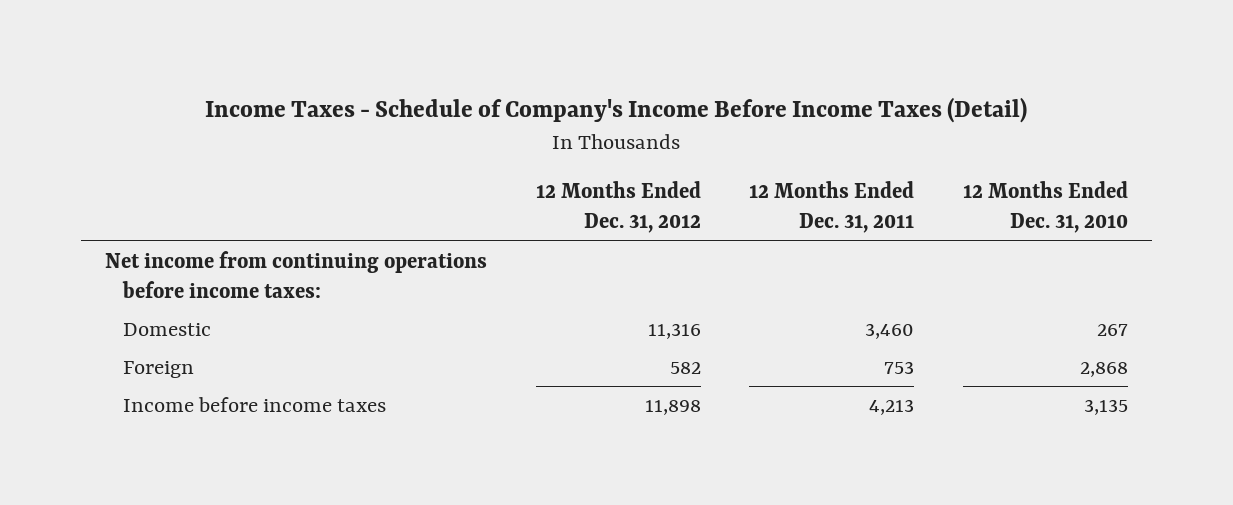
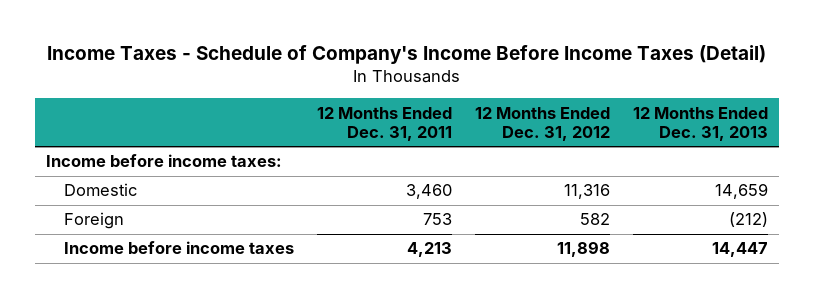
[962,181,1128,234] 12 Months Ended Dec. 31, 2010 -> none
none -> [632,106,768,141] 12 Months Ended Dec. 31, 2013
[105,250,488,298] Net income from continuing operations before income taxes: -> [45,154,282,168] Income before income taxes:

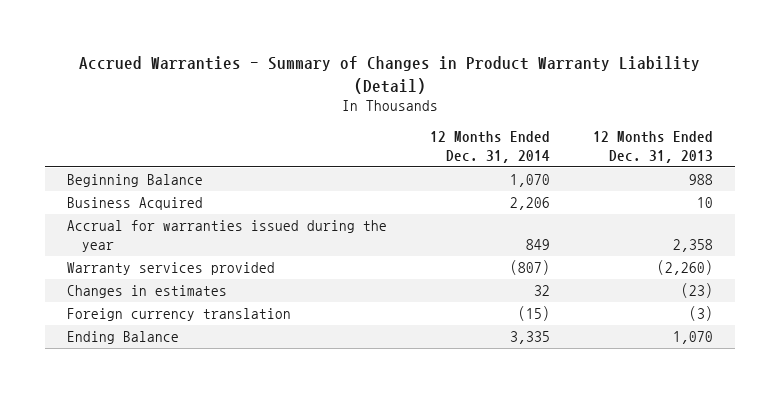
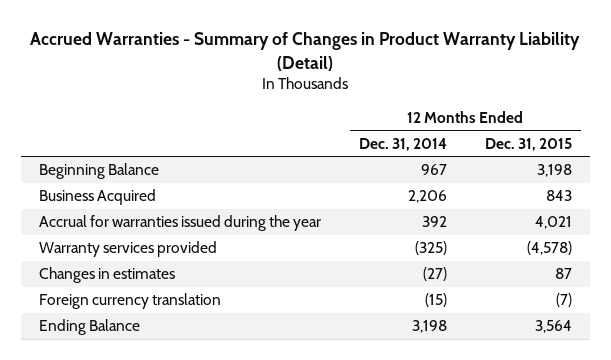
[593,130,714,163] 12 Months Ended Dec. 31, 2013 -> none
none -> [484,137,572,151] Dec. 31, 2015
[510,174,551,188] 1,070 -> [420,164,447,176] 967
[526,239,551,251] 849 -> [421,216,447,228] 392
[510,260,551,276] (807) -> [414,241,447,256] (325)
[534,285,551,297] 32 -> [422,267,447,282] (27)
[510,331,551,345] 3,335 -> [411,320,447,334] 3,198

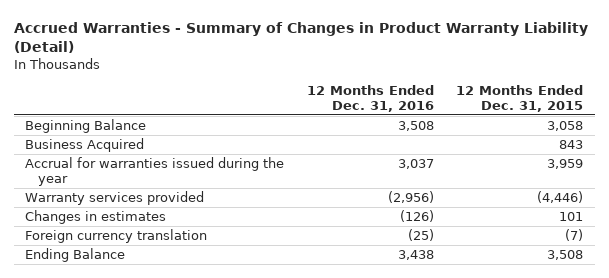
[358,137,447,151] Dec. 31, 2014 -> none
none -> [306,84,434,112] 12 Months Ended Dec. 31, 2016
[536,164,572,178] 3,198 -> [547,120,584,131] 3,058
[534,216,572,230] 4,021 -> [547,158,584,169] 3,959
[526,241,572,256] (4,578) -> [537,190,584,203] (4,446)
[554,268,572,280] 87 -> [559,211,584,221] 101
[534,320,572,334] 3,564 -> [547,249,584,260] 3,508

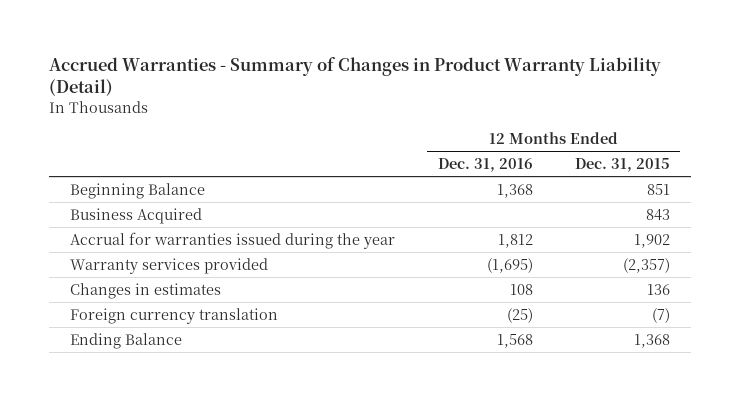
[397,120,434,131] 3,508 -> [496,183,533,198] 1,368
[547,120,584,131] 3,058 -> [646,183,670,195] 851
[397,158,434,169] 3,037 -> [497,233,533,248] 1,812
[547,158,584,169] 3,959 -> [633,233,670,248] 1,902
[387,190,434,203] (2,956) -> [486,257,533,273] (1,695)
[537,190,584,203] (4,446) -> [622,257,670,273] (2,357)
[399,209,434,222] (126) -> [509,283,533,295] 108
[559,211,584,221] 101 -> [646,283,670,295] 136
[397,249,434,260] 3,438 -> [496,333,533,348] 1,568
[547,249,584,260] 3,508 -> [633,333,670,348] 1,368

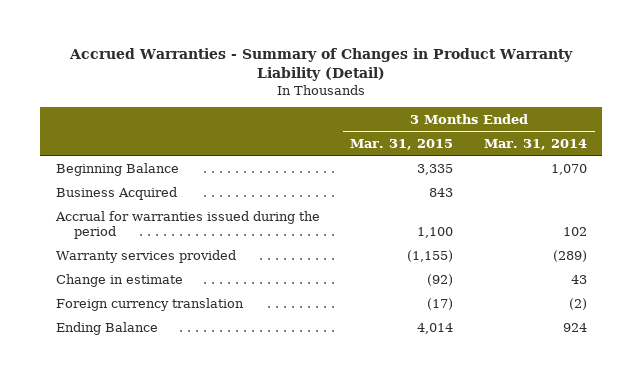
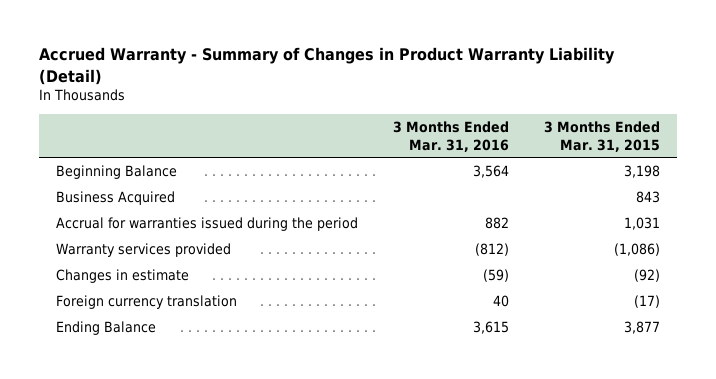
[69,48,574,82] Accrued Warranties - Summary of Changes in Product Warranty Liability (Detail) -> [38,47,615,85] Accrued Warranty - Summary of Changes in Product Warranty Liability (Detail)
[483,138,587,150] Mar. 31, 2014 -> none
none -> [393,121,510,152] 3 Months Ended Mar. 31, 2016
[417,163,454,175] 3,335 -> [623,164,660,178] 3,198
[417,226,454,238] 1,100 -> [623,216,660,230] 1,031
[407,249,454,262] (1,155) -> [613,242,660,256] (1,086)
[55,273,183,287] Change in estimate -> [56,268,190,283] Changes in estimate
[417,322,454,334] 4,014 -> [623,320,660,334] 3,877

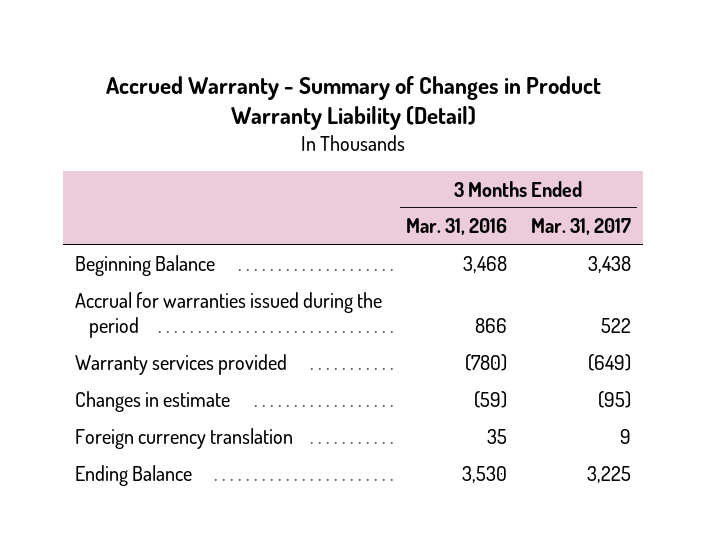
[543,121,660,152] 3 Months Ended Mar. 31, 2015 -> none
none -> [530,218,631,236] Mar. 31, 2017
[56,190,176,205] Business Acquired -> none
[473,164,510,178] 3,564 -> [462,255,507,273] 3,468
[485,216,510,229] 882 -> [474,317,507,333] 866
[475,242,510,256] (812) -> [464,353,507,371] (780)
[493,294,510,307] 40 -> [486,428,507,444] 35
[473,320,510,334] 3,615 -> [461,465,507,483] 3,530

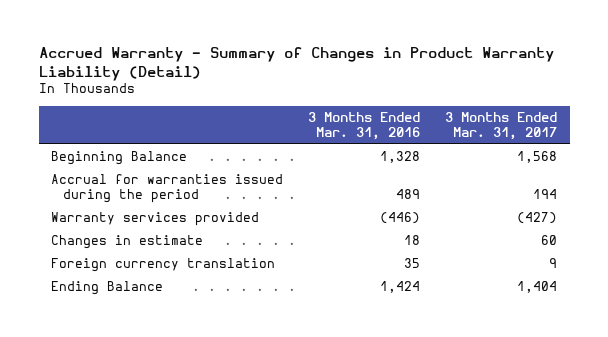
[462,255,507,273] 3,468 -> [380,151,421,164] 1,328
[587,255,631,273] 3,438 -> [517,151,558,164] 1,568
[474,317,507,333] 866 -> [396,188,421,199] 489
[600,317,631,333] 522 -> [533,188,558,199] 194
[464,353,507,371] (780) -> [380,212,421,225] (446)
[587,353,631,371] (649) -> [517,212,558,225] (427)
[473,390,507,408] (59) -> [404,235,421,246] 18
[597,390,631,408] (95) -> [541,235,558,246] 60
[461,465,507,483] 3,530 -> [380,281,421,294] 1,424
[586,465,631,483] 3,225 -> [517,281,558,294] 1,404

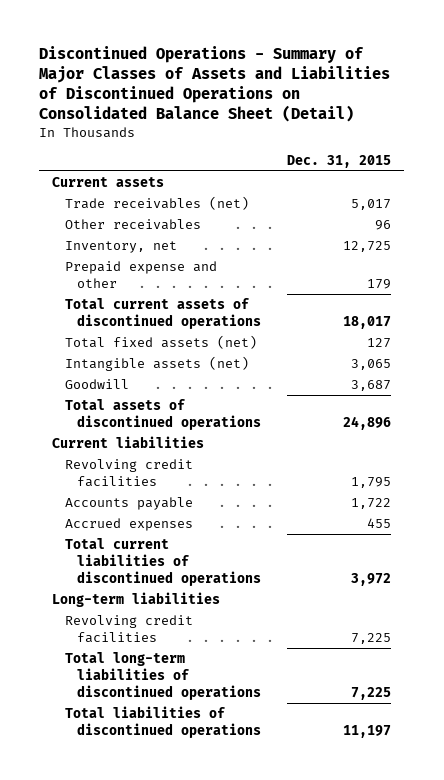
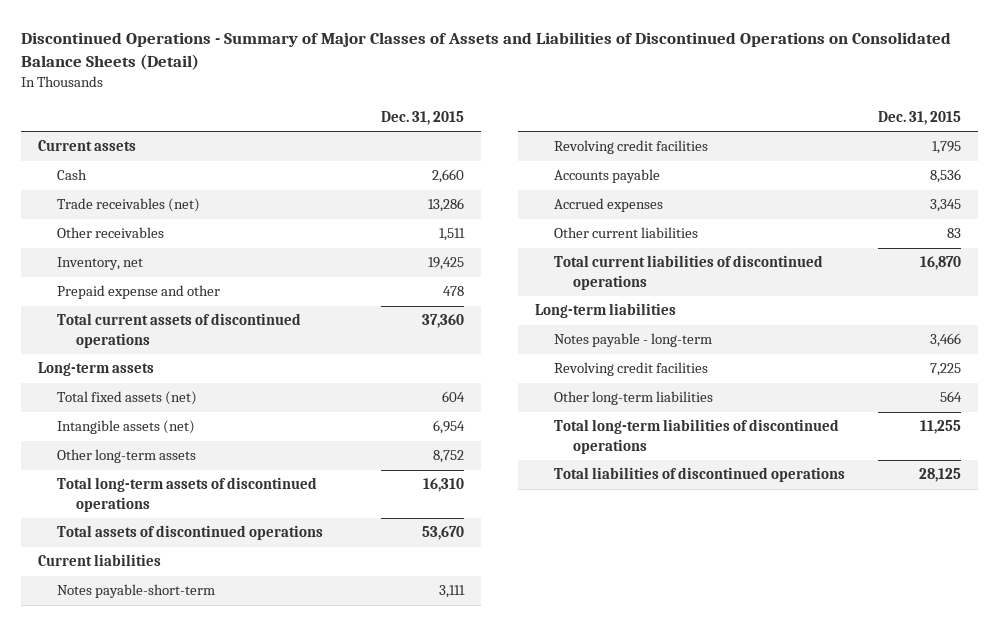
[39,46,391,123] Discontinued Operations - Summary of Major Classes of Assets and Liabilities of Discontinued Operations on Consolidated Balance Sheet (Detail) -> [21,32,952,71] Discontinued Operations - Summary of Major Classes of Assets and Liabilities of Discontinued Operations on Consolidated Balance Sheets (Detail)
[64,379,129,390] Goodwill -> none
none -> [56,169,87,181] Cash
[351,199,392,211] 5,017 -> [428,198,465,213] 13,286
[375,220,392,231] 96 -> [439,228,466,242] 1,511
[343,241,392,253] 12,725 -> [428,257,465,271] 19,425
[367,278,392,289] 179 -> [443,286,465,297] 478
[343,315,392,329] 18,017 -> [422,314,465,329] 37,360
none -> [37,362,154,377] Long-term assets
[367,338,392,349] 127 -> [442,391,466,403] 604
[351,359,392,371] 3,065 -> [433,420,466,435] 6,954
none -> [56,449,196,464] Other long-term assets
none -> [56,477,317,512] Total long-term assets of discontinued operations
[343,415,392,430] 24,896 -> [422,526,465,541] 53,670
none -> [56,584,215,599] Notes payable-short-term
[351,498,392,510] 1,722 -> [930,169,962,184] 8,536
[367,518,392,529] 455 -> [930,199,962,213] 3,345
none -> [553,227,698,239] Other current liabilities
[351,572,392,586] 3,972 -> [920,256,962,271] 16,870
none -> [553,333,712,348] Notes payable - long-term
none -> [553,391,713,406] Other long-term liabilities
[351,686,392,700] 7,225 -> [920,420,962,435] 11,255
[343,724,392,738] 11,197 -> [919,468,962,483] 28,125

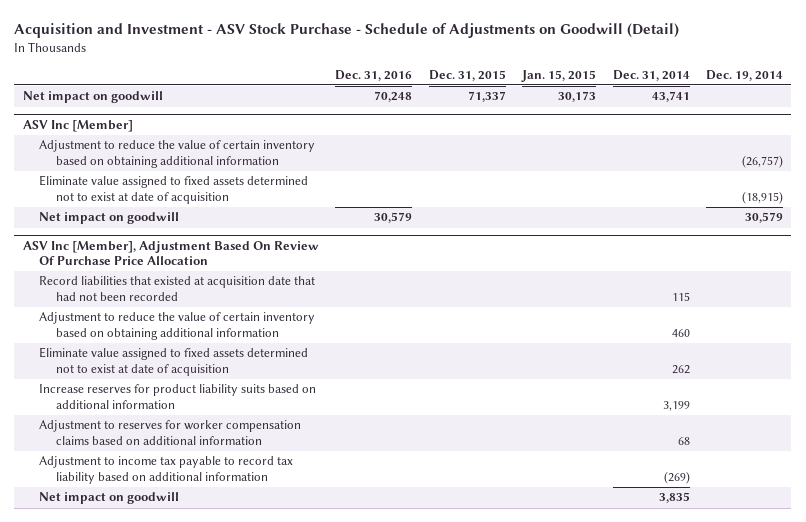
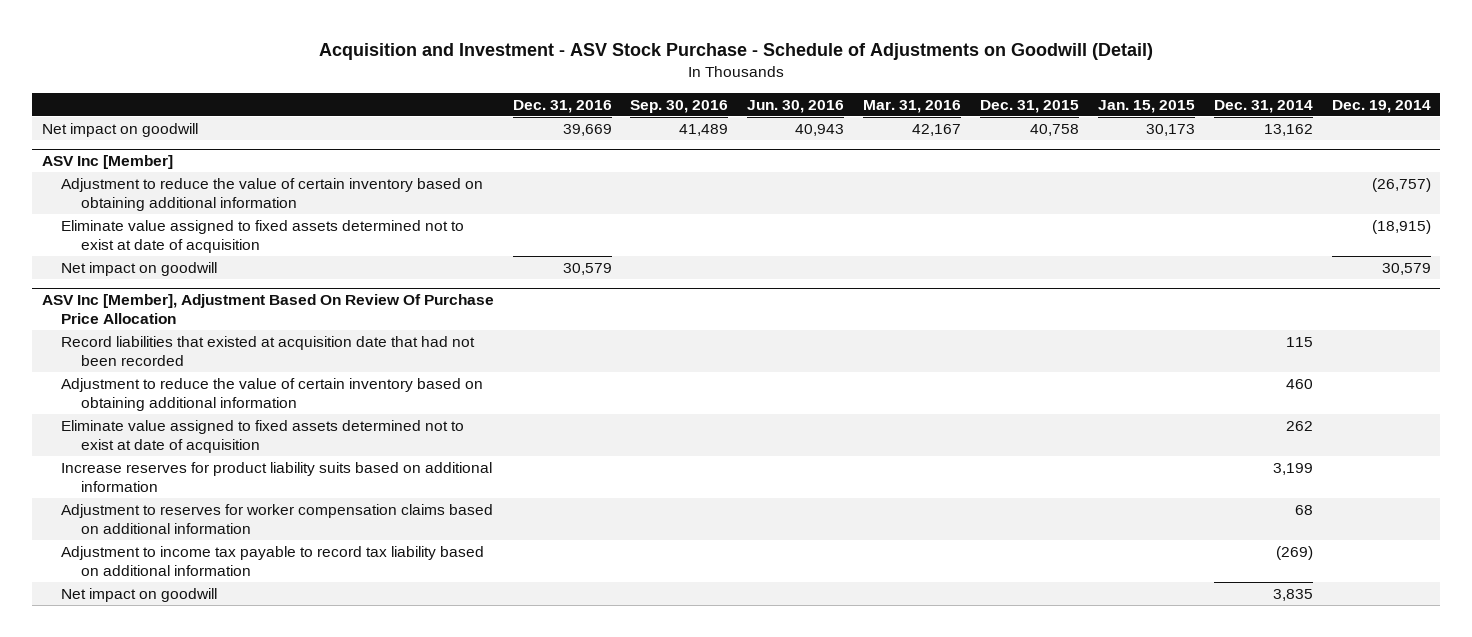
none -> [630,99,729,113] Sep. 30, 2016
none -> [747,99,845,113] Jun. 30, 2016
none -> [863,99,962,113] Mar. 31, 2016
[374,91,413,103] 70,248 -> [562,123,612,136] 39,669
[467,91,506,103] 71,337 -> [1029,123,1079,136] 40,758
[651,91,690,103] 43,741 -> [1263,123,1313,136] 13,162

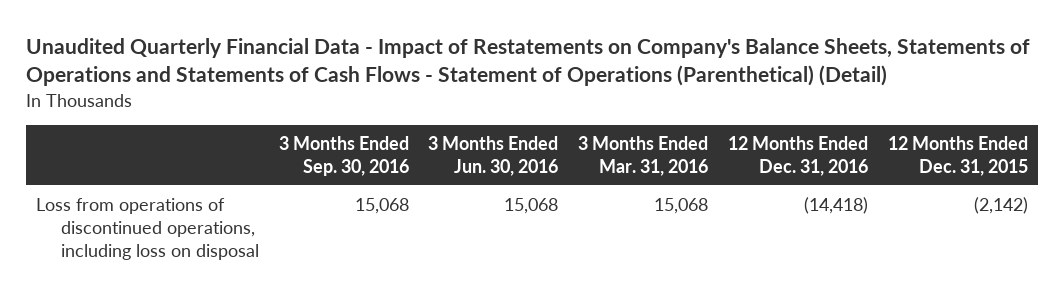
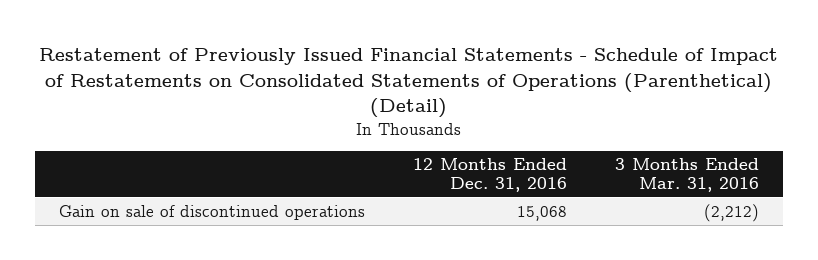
[26,38,1031,87] Unaudited Quarterly Financial Data - Impact of Restatements on Company's Balance Sheets, Statements of Operations and Statements of Cash Flows - Statement of Operations (Parenthetical) (Detail) -> [39,47,779,119] Restatement of Previously Issued Financial Statements - Schedule of Impact of Restatements on Consolidated Statements of Operations (Parenthetical) (Detail)
[278,135,409,176] 3 Months Ended Sep. 30, 2016 -> none
[428,135,559,176] 3 Months Ended Jun. 30, 2016 -> none
[888,135,1029,176] 12 Months Ended Dec. 31, 2015 -> none
[36,197,259,260] Loss from operations of discontinued operations, including loss on disposal -> [59,205,366,221] Gain on sale of discontinued operations
[654,197,709,214] 15,068 -> [704,204,760,223] (2,212)
[804,196,869,214] (14,418) -> [517,206,568,222] 15,068

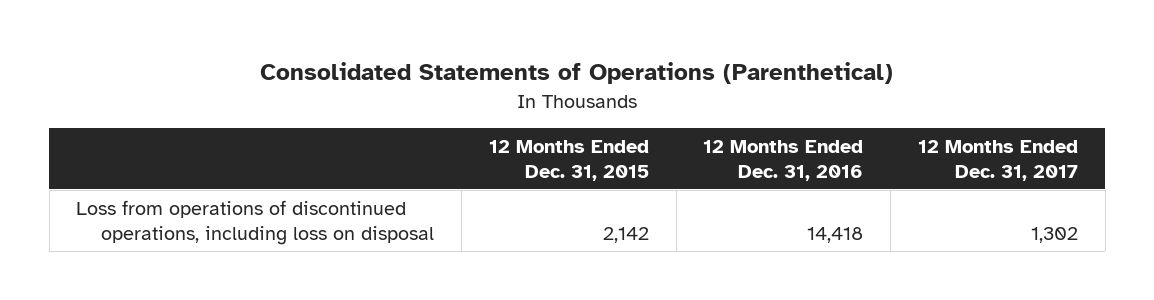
[39,47,779,119] Restatement of Previously Issued Financial Statements - Schedule of Impact of Restatements on Consolidated Statements of Operations (Parenthetical) (Detail) -> [260,62,894,85] Consolidated Statements of Operations (Parenthetical)
[615,158,760,193] 3 Months Ended Mar. 31, 2016 -> none
none -> [488,139,649,181] 12 Months Ended Dec. 31, 2015
none -> [917,139,1078,181] 12 Months Ended Dec. 31, 2017
[59,205,366,221] Gain on sale of discontinued operations -> [76,199,435,245] Loss from operations of discontinued operations, including loss on disposal
[517,206,568,222] 15,068 -> [807,226,864,243] 14,418

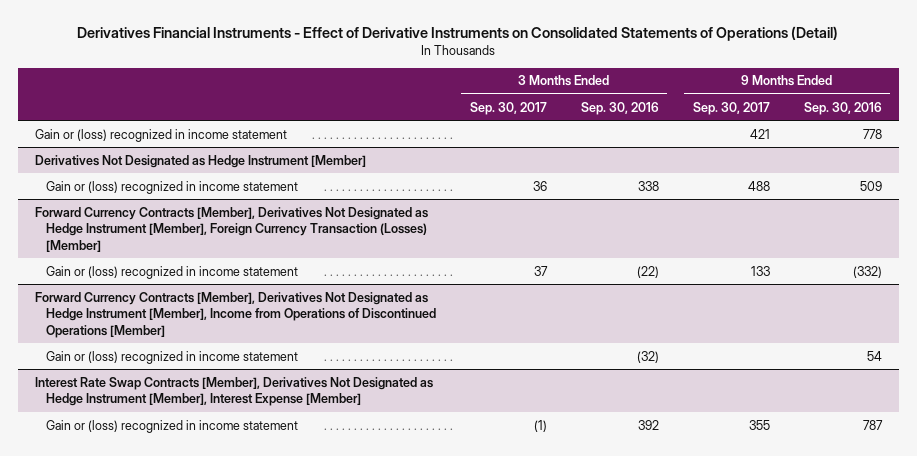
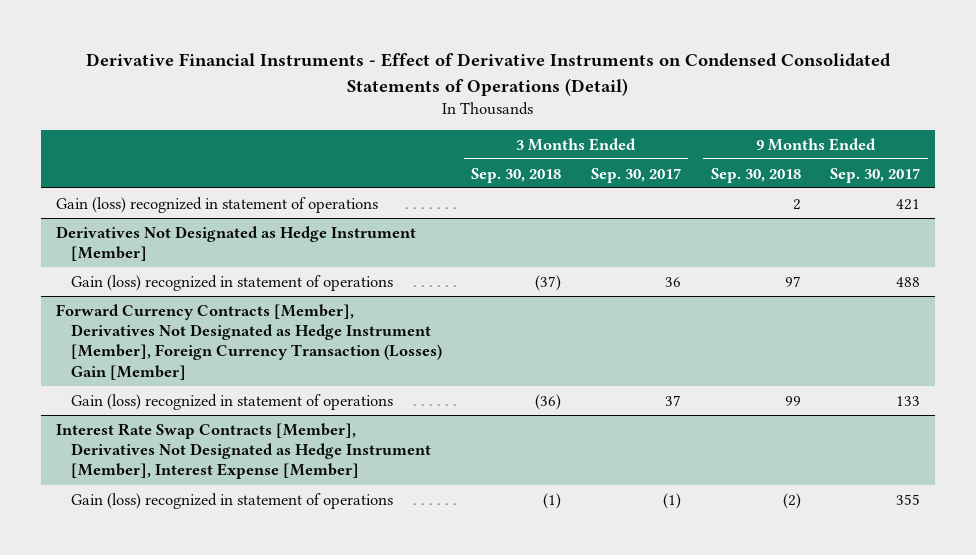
[77,25,839,41] Derivatives Financial Instruments - Effect of Derivative Instruments on Consolidated Statements of Operations (Detail) -> [86,53,892,96] Derivative Financial Instruments - Effect of Derivative Instruments on Condensed Consolidated Statements of Operations (Detail)
[580,101,659,115] Sep. 30, 2016 -> none
[803,101,882,115] Sep. 30, 2016 -> none
none -> [471,167,562,183] Sep. 30, 2018
none -> [710,167,801,183] Sep. 30, 2018
[34,128,287,142] Gain or (loss) recognized in income statement -> [56,196,379,213] Gain (loss) recognized in statement of operations
[34,291,436,338] Forward Currency Contracts [Member], Derivatives Not Designated as Hedge Instrument [Member], Income from Operations of Discontinued Operations [Member] -> none
[45,350,298,364] Gain or (loss) recognized in income statement -> none
[45,180,298,194] Gain or (loss) recognized in income statement -> [70,274,393,291] Gain (loss) recognized in statement of operations
[34,206,428,252] Forward Currency Contracts [Member], Derivatives Not Designated as Hedge Instrument [Member], Foreign Currency Transaction (Losses) [Member] -> [56,303,442,380] Forward Currency Contracts [Member], Derivatives Not Designated as Hedge Instrument [Member], Foreign Currency Transaction (Losses) Gain [Member]
[45,265,298,279] Gain or (loss) recognized in income statement -> [70,393,393,410] Gain (loss) recognized in statement of operations
[45,419,298,433] Gain or (loss) recognized in income statement -> [70,492,393,509] Gain (loss) recognized in statement of operations

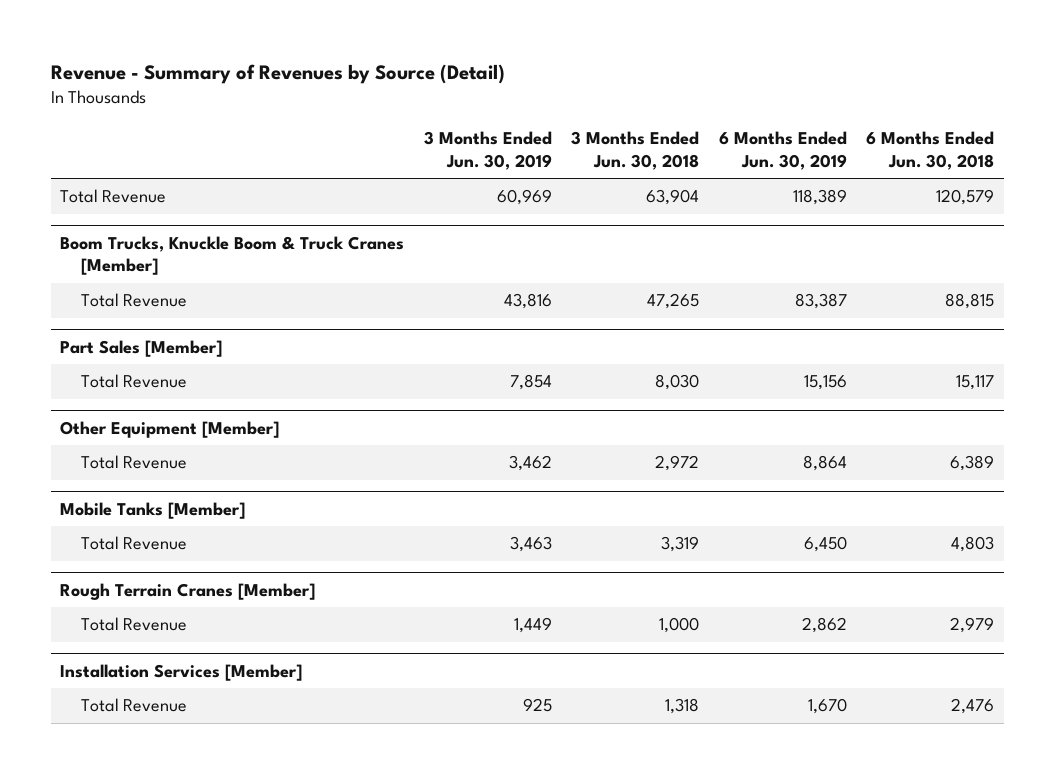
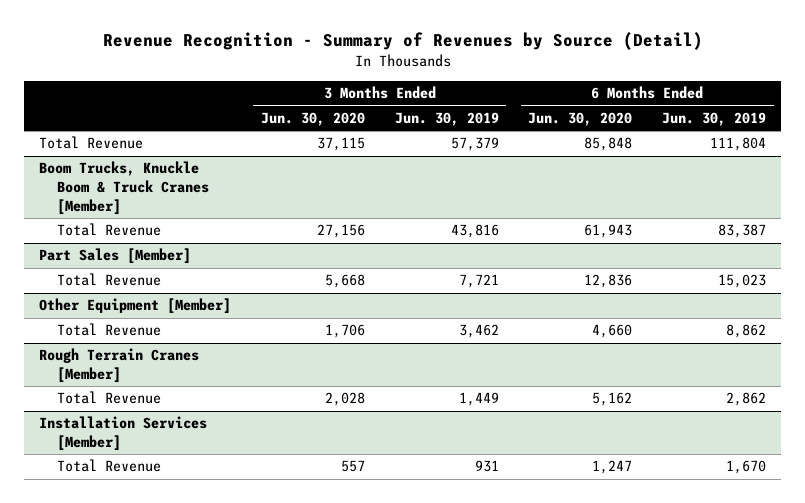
[50,63,505,84] Revenue - Summary of Revenues by Source (Detail) -> [102,32,703,51] Revenue Recognition - Summary of Revenues by Source (Detail)
[571,131,700,170] 3 Months Ended Jun. 30, 2018 -> none
[866,131,995,170] 6 Months Ended Jun. 30, 2018 -> none
none -> [260,112,365,127] Jun. 30, 2020
none -> [528,112,633,127] Jun. 30, 2020
[496,189,552,206] 60,969 -> [450,137,499,152] 57,379
[792,189,847,206] 118,389 -> [710,137,767,152] 111,804
[509,374,552,391] 7,854 -> [458,274,499,289] 7,721
[803,375,847,391] 15,156 -> [718,274,767,289] 15,023
[60,501,246,519] Mobile Tanks [Member] -> none
[80,536,187,551] Total Revenue -> none
[802,455,847,472] 8,864 -> [726,324,767,339] 8,862
[522,698,552,713] 925 -> [474,460,499,473] 931

